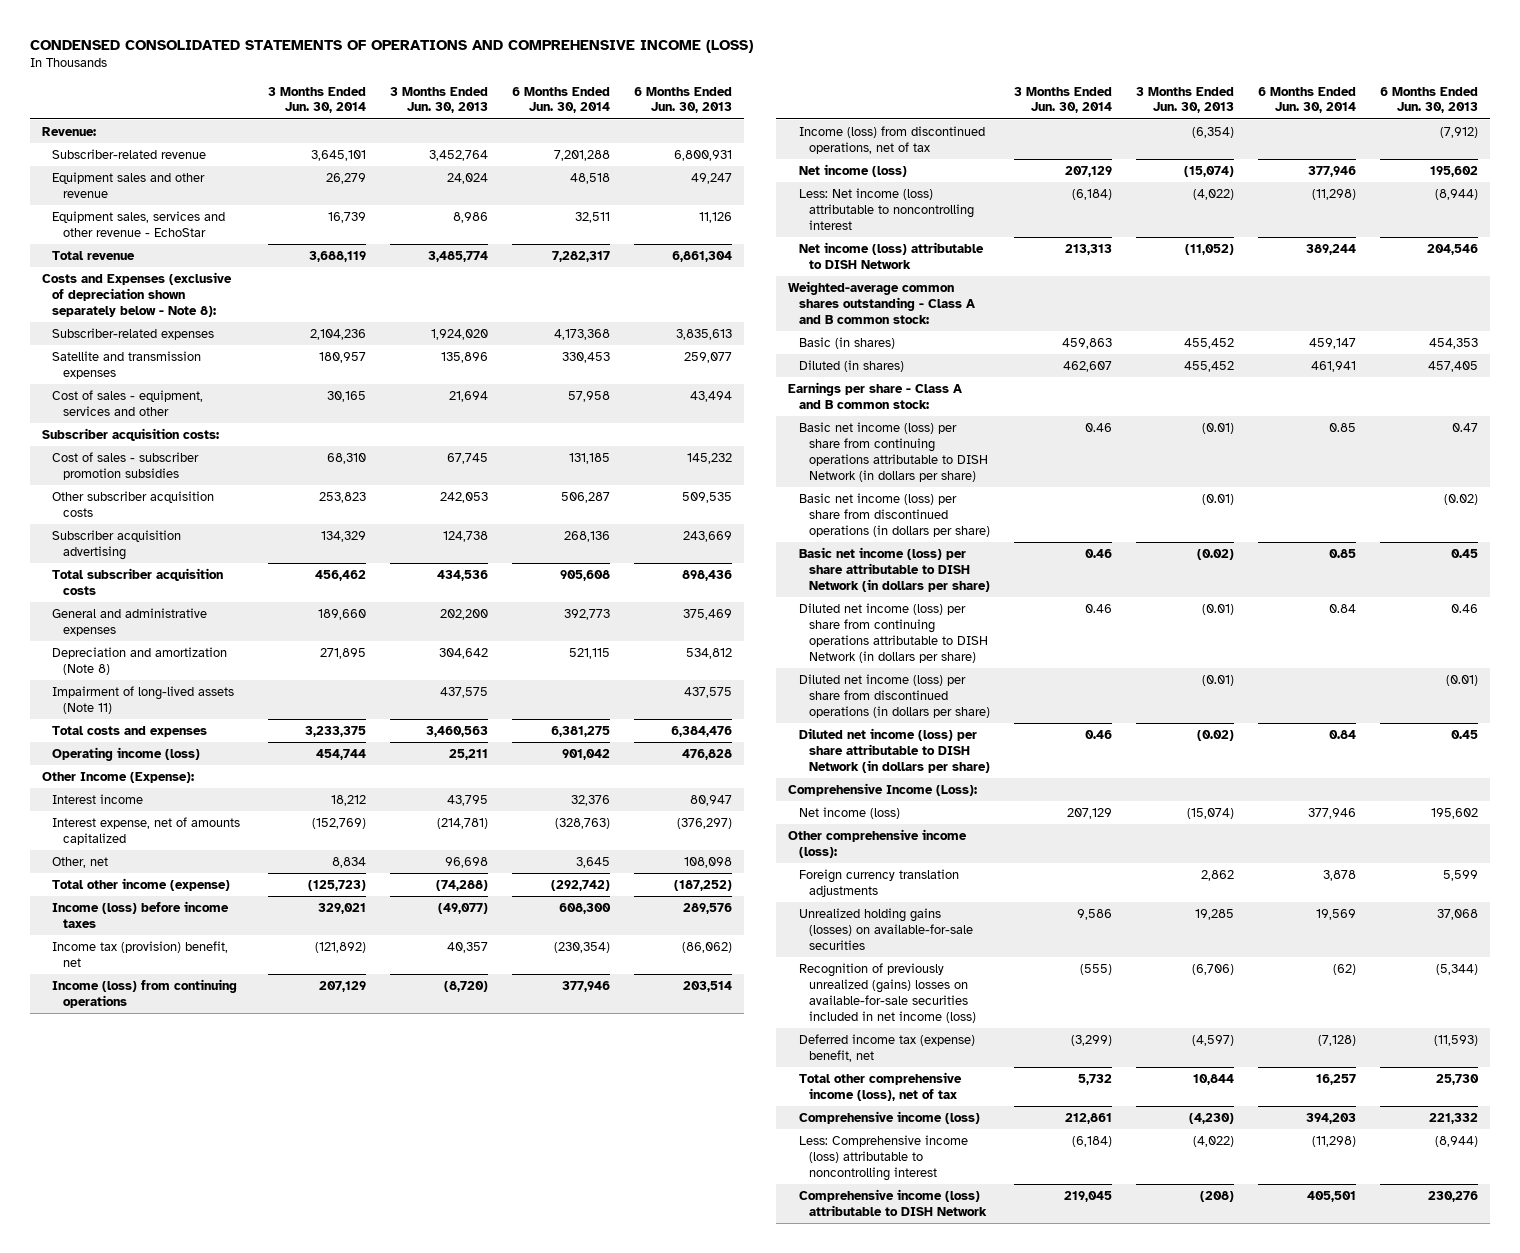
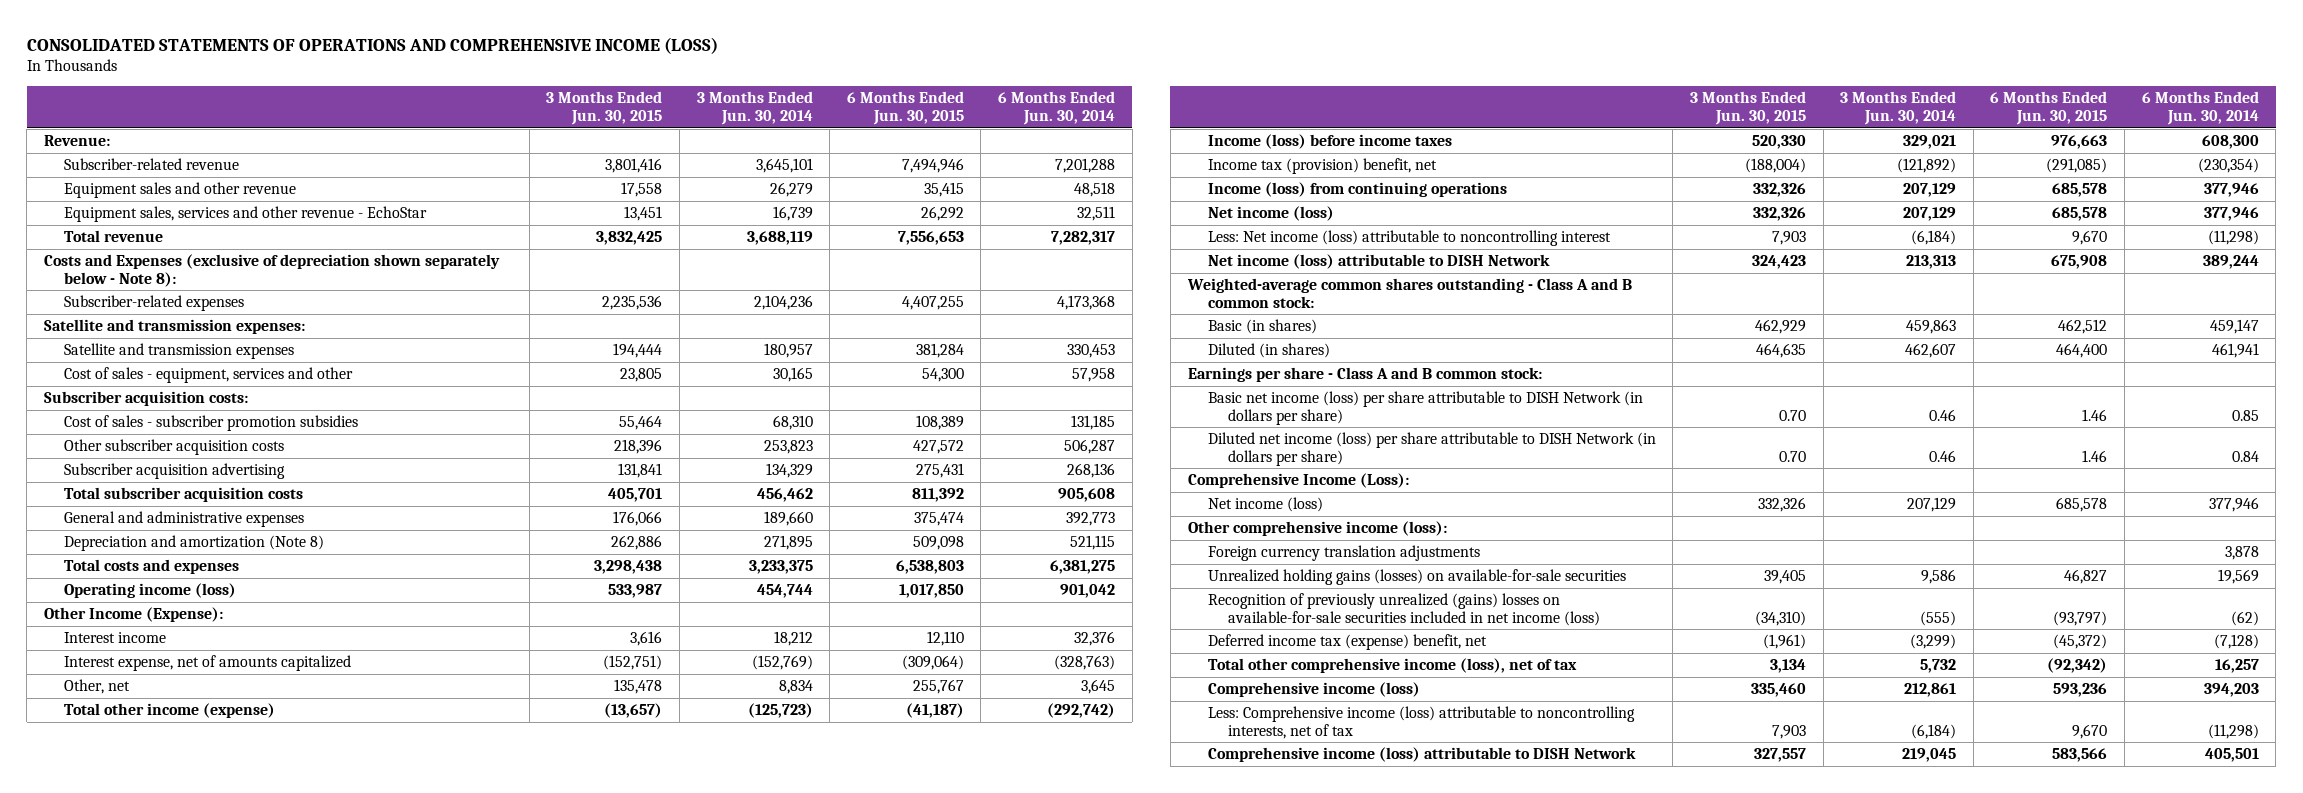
[29,39,753,53] CONDENSED CONSOLIDATED STATEMENTS OF OPERATIONS AND COMPREHENSIVE INCOME (LOSS) -> [26,36,718,54] CONSOLIDATED STATEMENTS OF OPERATIONS AND COMPREHENSIVE INCOME (LOSS)
[390,86,489,114] 3 Months Ended Jun. 30, 2013 -> none
[634,86,733,114] 6 Months Ended Jun. 30, 2013 -> none
none -> [546,91,663,126] 3 Months Ended Jun. 30, 2015
none -> [846,91,964,126] 6 Months Ended Jun. 30, 2015
none -> [43,318,305,334] Satellite and transmission expenses:
[52,685,235,714] Impairment of long-lived assets (Note 11) -> none
[798,125,985,154] Income (loss) from discontinued operations, net of tax -> none
[798,421,989,482] Basic net income (loss) per share from continuing operations attributable to DISH Network (in dollars per share) -> none
[798,492,991,537] Basic net income (loss) per share from discontinued operations (in dollars per share) -> none
[798,602,989,663] Diluted net income (loss) per share from continuing operations attributable to DISH Network (in dollars per share) -> none
[798,673,991,718] Diluted net income (loss) per share from discontinued operations (in dollars per share) -> none
[798,1134,968,1181] Less: Comprehensive income (loss) attributable to noncontrolling interest -> [1207,705,1635,739] Less: Comprehensive income (loss) attributable to noncontrolling interests, net of tax

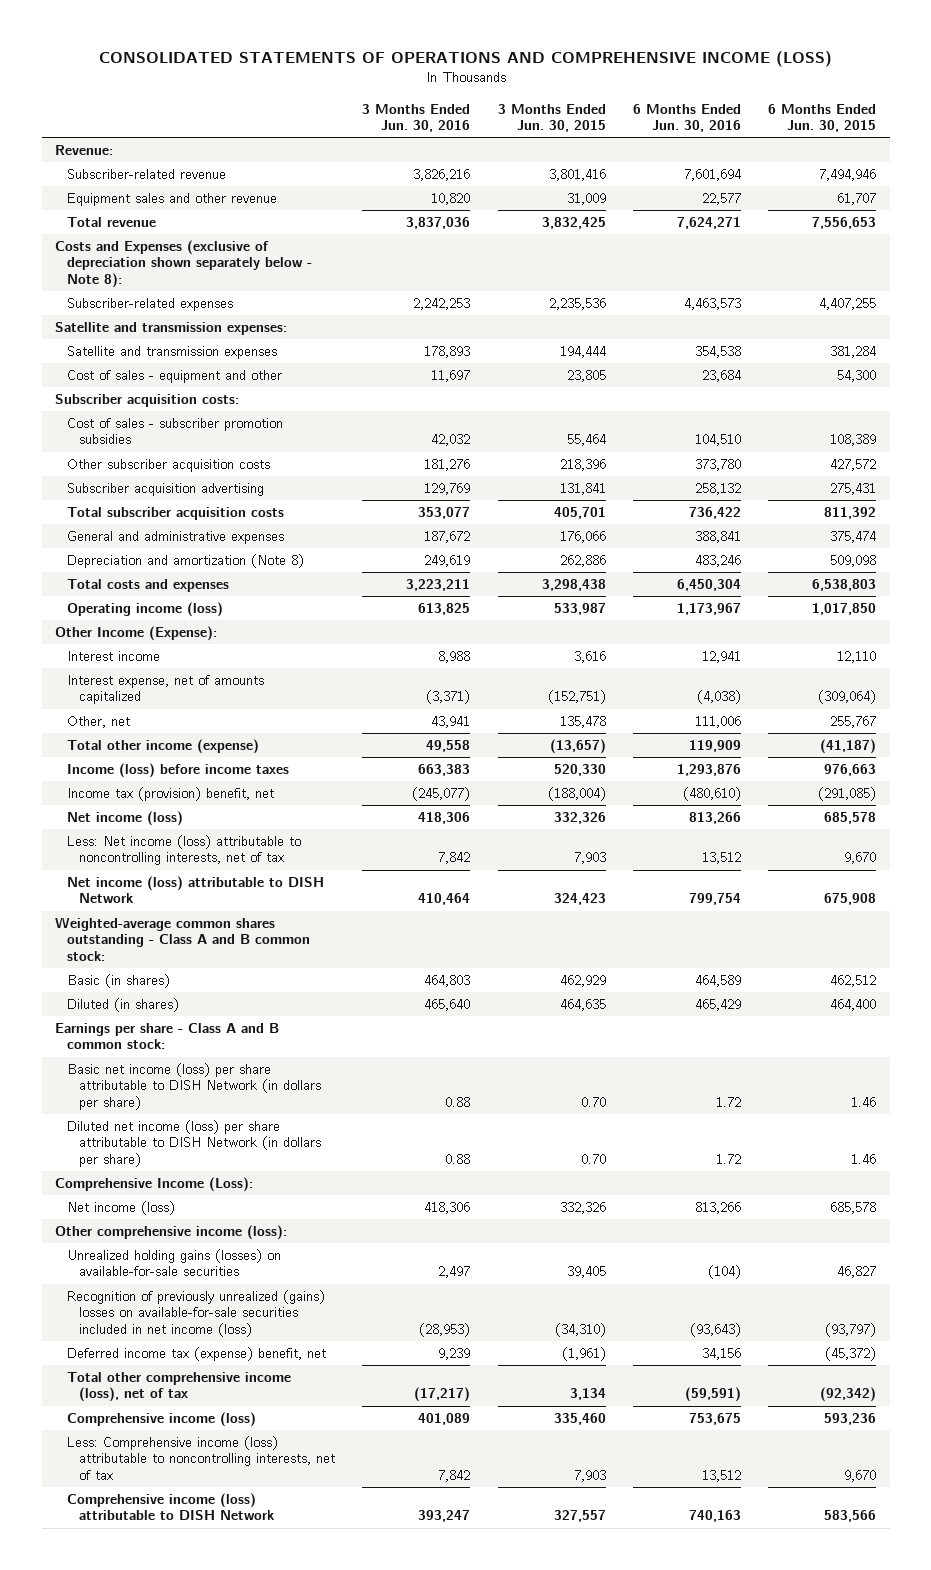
[696,91,813,126] 3 Months Ended Jun. 30, 2014 -> none
[998,91,1116,126] 6 Months Ended Jun. 30, 2014 -> none
none -> [362,103,471,132] 3 Months Ended Jun. 30, 2016
none -> [632,103,741,132] 6 Months Ended Jun. 30, 2016
[63,205,427,222] Equipment sales, services and other revenue - EchoStar -> none
[621,181,663,197] 17,558 -> [566,193,606,206] 31,009
[923,181,964,197] 35,415 -> [837,193,877,206] 61,707
[63,366,353,383] Cost of sales - equipment, services and other -> [67,370,283,384] Cost of sales - equipment and other
[1207,181,1507,197] Income (loss) from continuing operations -> none
[1207,229,1611,246] Less: Net income (loss) attributable to noncontrolling interest -> [67,835,302,866] Less: Net income (loss) attributable to noncontrolling interests, net of tax
[1207,544,1480,561] Foreign currency translation adjustments -> none

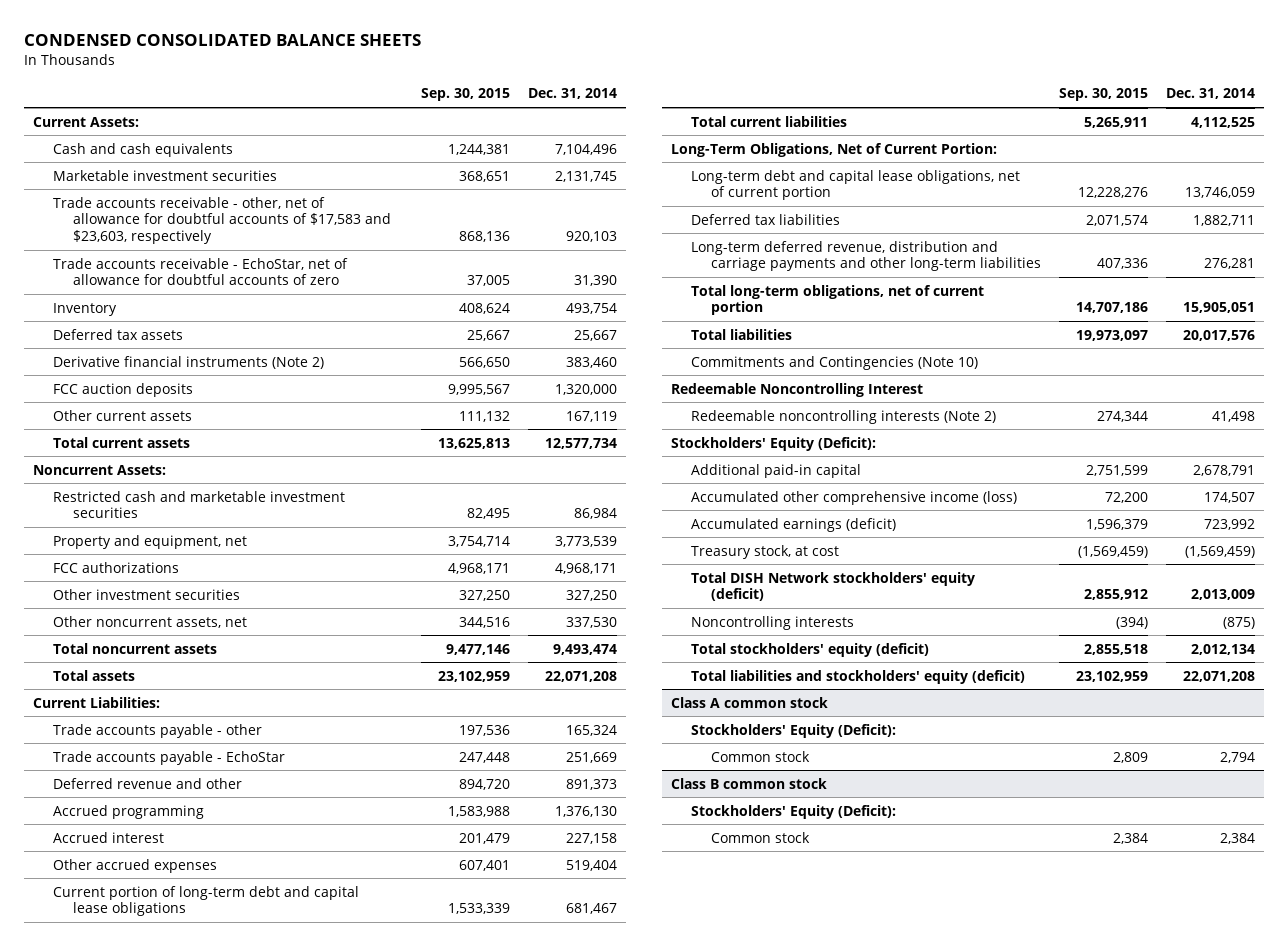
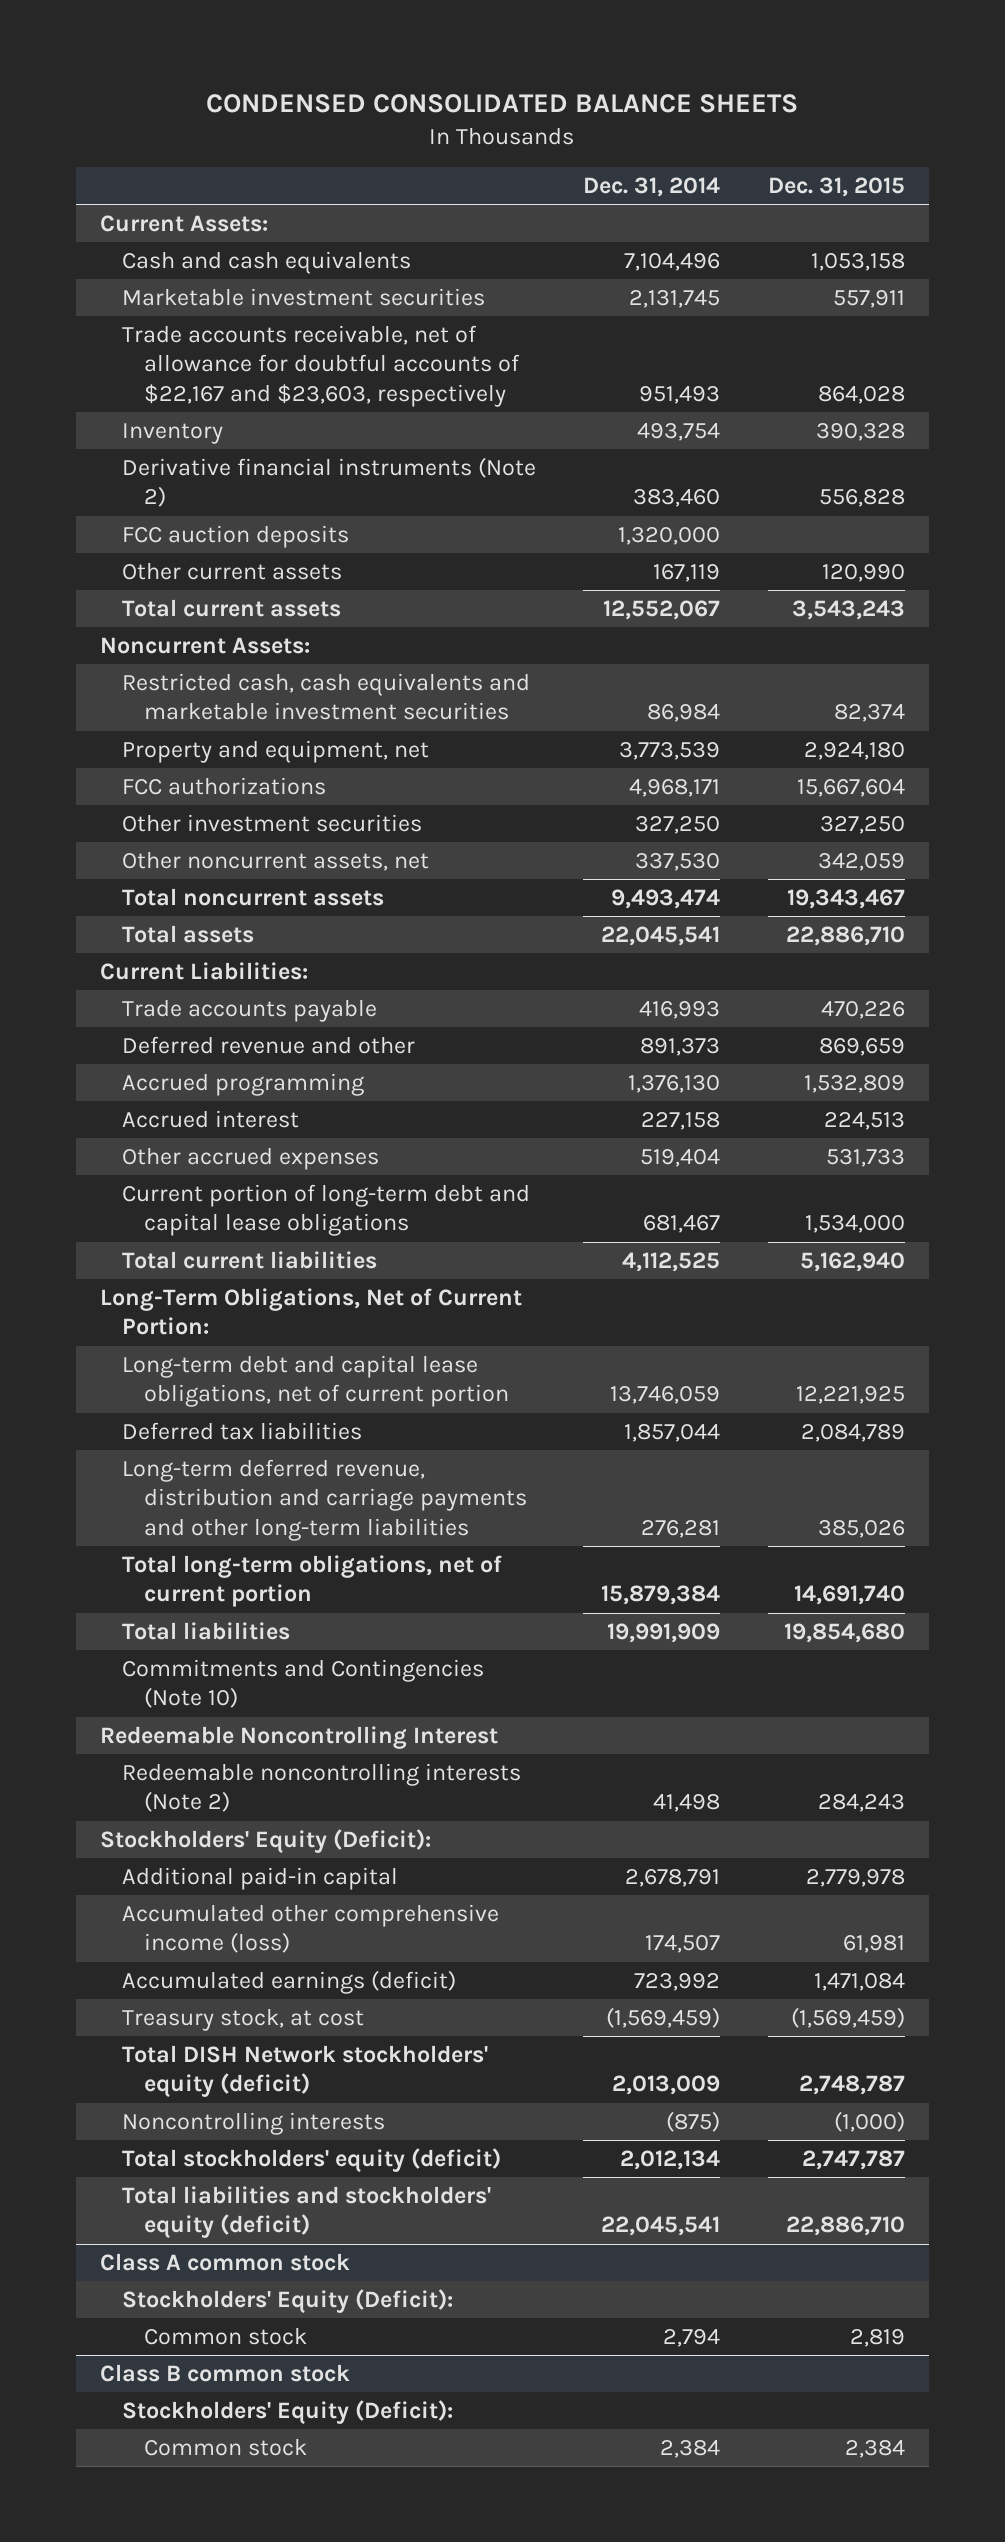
[421,88,511,102] Sep. 30, 2015 -> none
none -> [767,177,905,198] Dec. 31, 2015
[53,257,349,286] Trade accounts receivable - EchoStar, net of allowance for doubtful accounts of zero -> none
[53,196,392,244] Trade accounts receivable - other, net of allowance for doubtful accounts of $17,583 and $23,603, respectively -> [121,324,520,407] Trade accounts receivable, net of allowance for doubtful accounts of $22,167 and $23,603, respectively
[566,230,618,242] 920,103 -> [639,385,721,404] 951,493
[53,328,184,340] Deferred tax assets -> none
[545,437,618,449] 12,577,734 -> [603,599,721,620] 12,552,067
[53,490,346,519] Restricted cash and marketable investment securities -> [121,672,530,721] Restricted cash, cash equivalents and marketable investment securities
[545,670,618,682] 22,071,208 -> [601,925,721,946] 22,045,541
[53,750,286,765] Trade accounts payable - EchoStar -> none
[53,723,263,738] Trade accounts payable - other -> [121,998,377,1022] Trade accounts payable
[566,724,618,736] 165,324 -> [639,1000,721,1019] 416,993
[1193,214,1256,226] 1,882,711 -> [624,1423,721,1442] 1,857,044
[1183,302,1256,314] 15,905,051 -> [601,1585,721,1606] 15,879,384
[1183,329,1256,341] 20,017,576 -> [607,1622,721,1643] 19,991,909
[1183,670,1256,682] 22,071,208 -> [601,2216,721,2237] 22,045,541

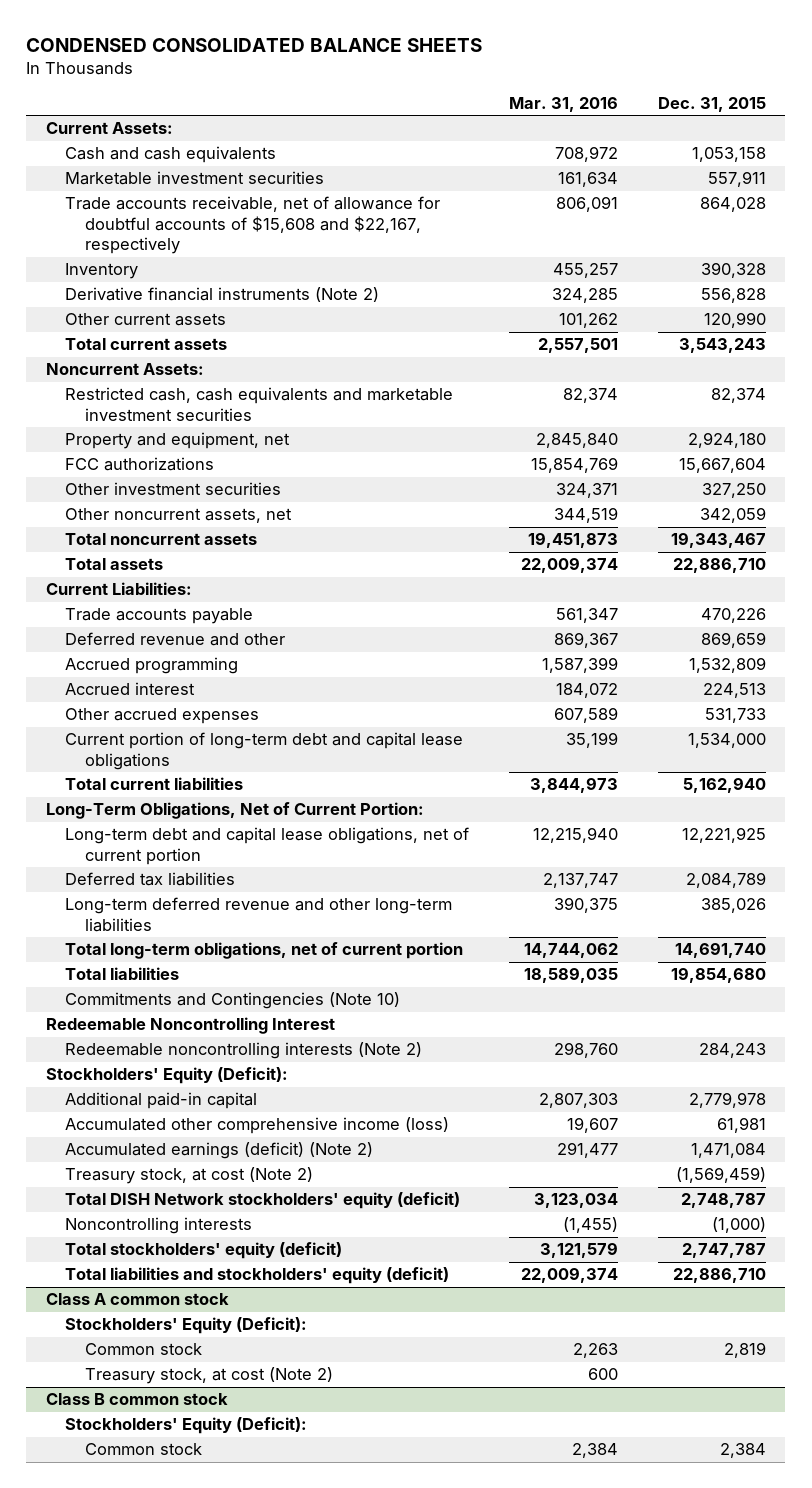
[583,177,721,198] Dec. 31, 2014 -> none
none -> [508,97,618,113] Mar. 31, 2016
[121,324,520,407] Trade accounts receivable, net of allowance for doubtful accounts of $22,167 and $23,603, respectively -> [65,196,441,255] Trade accounts receivable, net of allowance for doubtful accounts of $15,608 and $22,167, respectively
[121,524,349,548] FCC auction deposits -> none
[121,1458,527,1541] Long-term deferred revenue, distribution and carriage payments and other long-term liabilities -> [65,897,453,932] Long-term deferred revenue and other long-term liabilities
[121,1969,456,1994] Accumulated earnings (deficit) -> [65,1142,374,1160] Accumulated earnings (deficit) (Note 2)
[121,2007,364,2031] Treasury stock, at cost -> [65,1167,314,1185] Treasury stock, at cost (Note 2)
none -> [84,1367,333,1385] Treasury stock, at cost (Note 2)

